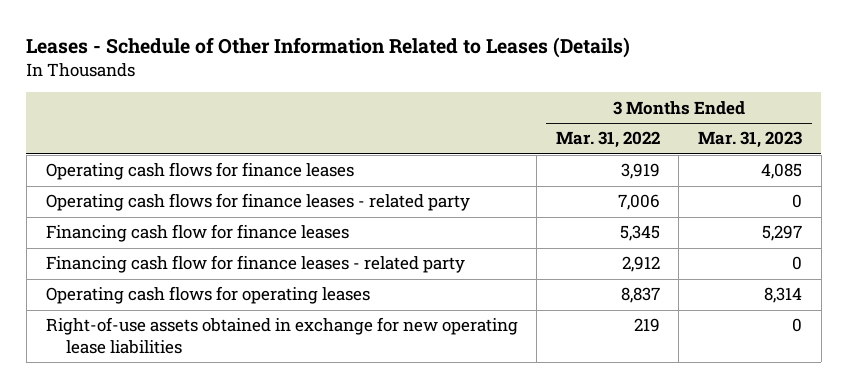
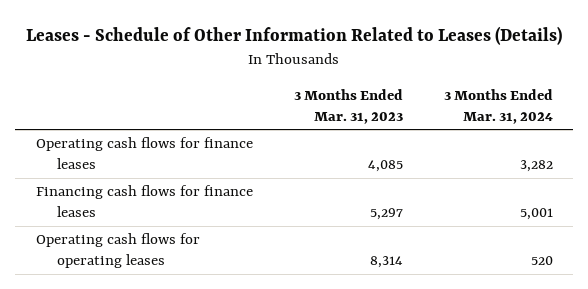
[555,131,660,149] Mar. 31, 2022 -> none
none -> [443,88,553,124] 3 Months Ended Mar. 31, 2024
[45,193,470,212] Operating cash flows for finance leases - related party -> none
[45,255,465,274] Financing cash flow for finance leases - related party -> none
[45,224,349,243] Financing cash flow for finance leases -> [35,185,253,218] Financing cash flows for finance leases
[45,317,518,355] Right-of-use assets obtained in exchange for new operating lease liabilities -> none

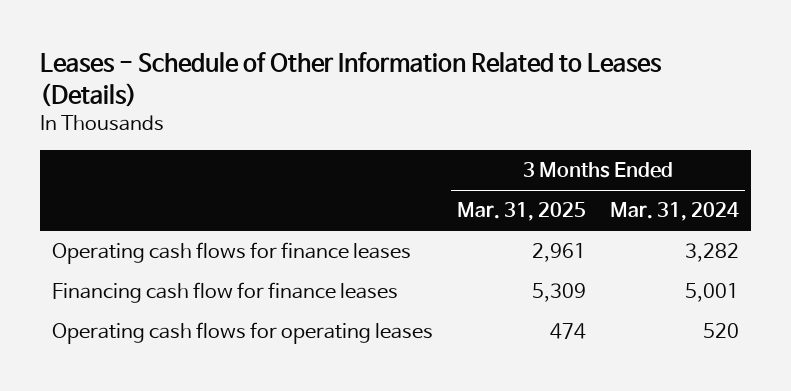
[293,88,403,124] 3 Months Ended Mar. 31, 2023 -> none
none -> [457,202,587,222] Mar. 31, 2025
[35,185,253,218] Financing cash flows for finance leases -> [51,282,398,304] Financing cash flow for finance leases

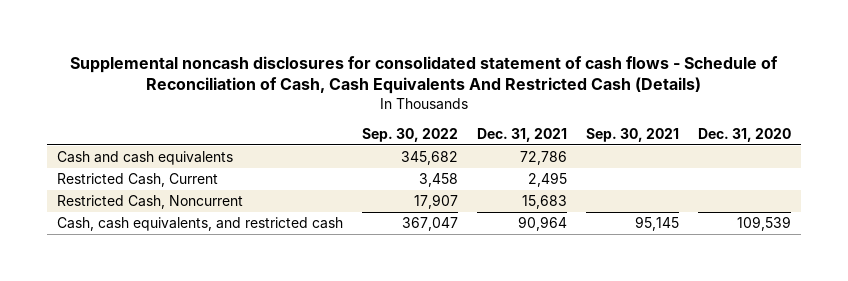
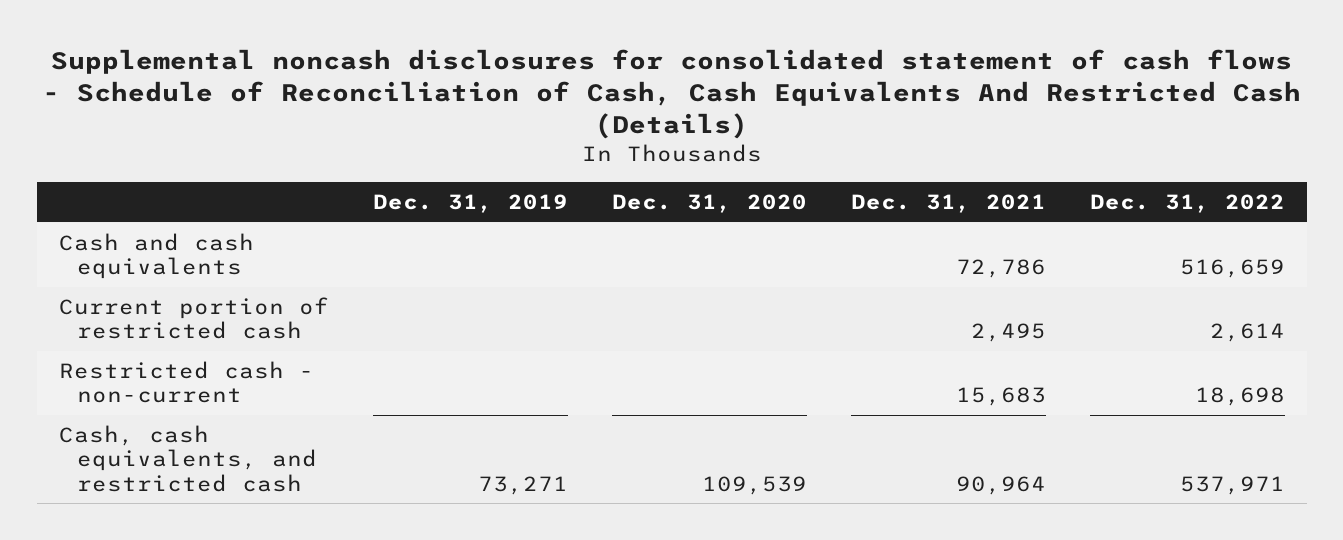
[361,127,458,142] Sep. 30, 2022 -> none
[585,127,679,142] Sep. 30, 2021 -> none
none -> [372,194,568,214] Dec. 31, 2019
none -> [1089,194,1285,214] Dec. 31, 2022
[56,173,218,188] Restricted Cash, Current -> [58,297,329,340] Current portion of restricted cash
[56,195,243,210] Restricted Cash, Noncurrent -> [58,361,314,404] Restricted cash - non-current

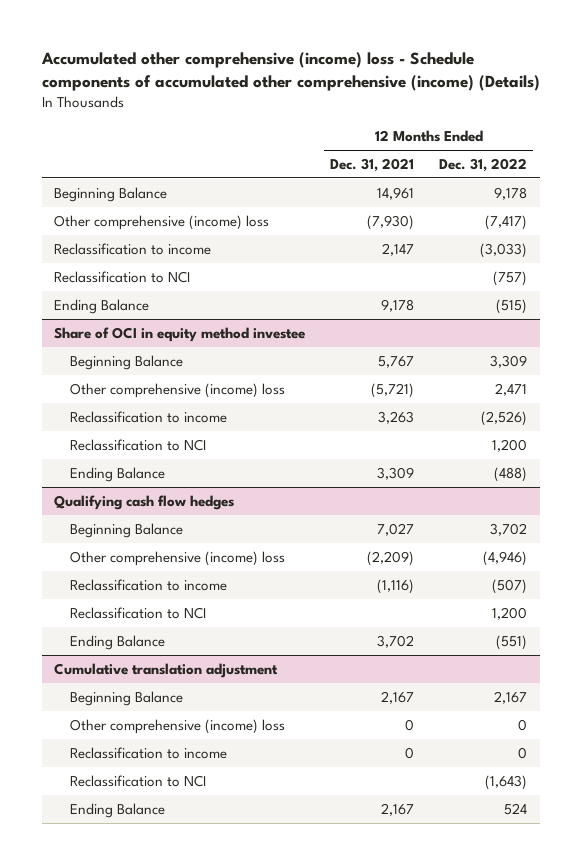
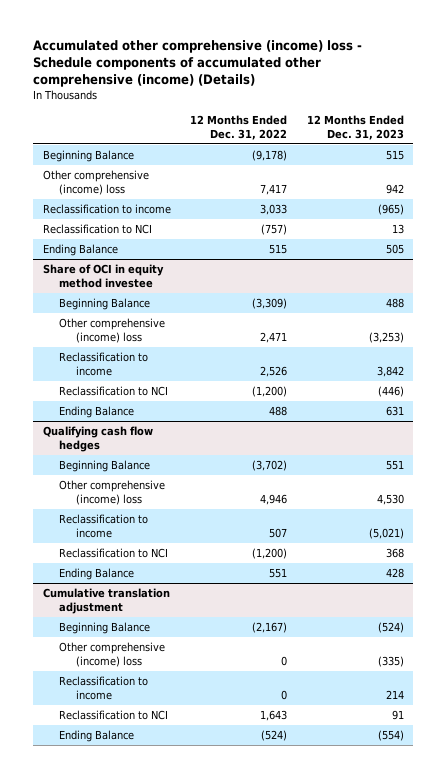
[330,157,415,172] Dec. 31, 2021 -> none
none -> [306,114,404,141] 12 Months Ended Dec. 31, 2023
[494,186,528,200] 9,178 -> [252,149,288,161] (9,178)
[485,214,528,230] (7,417) -> [260,184,288,196] 7,417
[480,242,528,258] (3,033) -> [260,203,288,215] 3,033
[496,298,528,314] (515) -> [269,243,288,254] 515
[490,354,528,368] 3,309 -> [252,297,288,309] (3,309)
[481,410,528,426] (2,526) -> [260,366,288,378] 2,526
[492,438,528,452] 1,200 -> [252,385,288,397] (1,200)
[494,466,528,482] (488) -> [269,405,288,416] 488
[490,522,528,536] 3,702 -> [252,459,288,471] (3,702)
[483,550,528,566] (4,946) -> [260,494,288,506] 4,946
[492,578,528,594] (507) -> [269,528,288,539] 507
[492,606,528,620] 1,200 -> [252,547,288,559] (1,200)
[496,634,528,650] (551) -> [269,567,288,578] 551
[494,690,528,704] 2,167 -> [252,621,288,633] (2,167)
[485,774,528,790] (1,643) -> [260,709,288,721] 1,643
[504,802,528,815] 524 -> [261,729,288,741] (524)

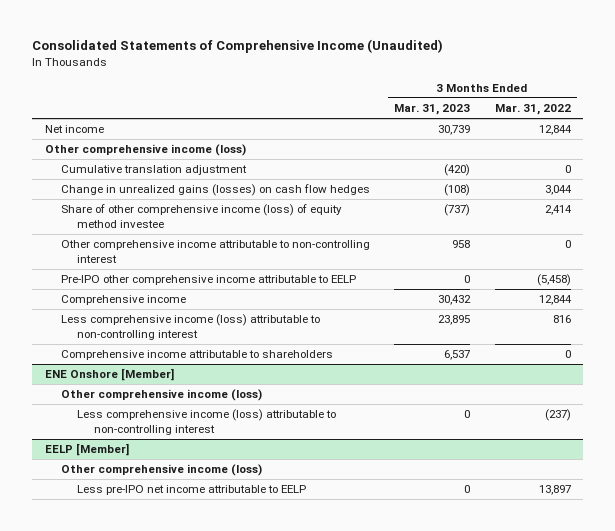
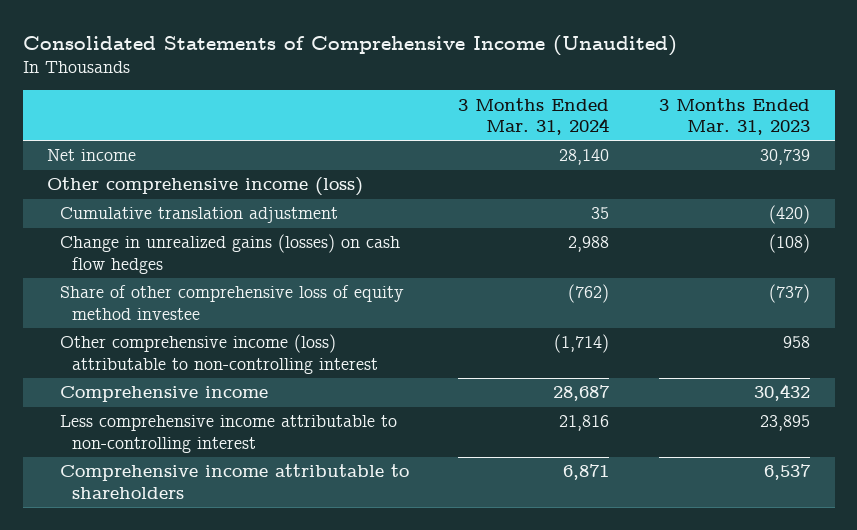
[494,104,571,116] Mar. 31, 2022 -> none
none -> [458,97,610,136] 3 Months Ended Mar. 31, 2024
[61,275,357,286] Pre-IPO other comprehensive income attributable to EELP -> none
[61,204,343,229] Share of other comprehensive income (loss) of equity method investee -> [59,285,404,320] Share of other comprehensive loss of equity method investee
[61,240,371,264] Other comprehensive income attributable to non-controlling interest -> [59,334,379,374] Other comprehensive income (loss) attributable to non-controlling interest
[61,314,321,341] Less comprehensive income (loss) attributable to non-controlling interest -> [59,415,397,453] Less comprehensive income attributable to non-controlling interest
[44,368,174,382] ENE Onshore [Member] -> none
[61,389,263,402] Other comprehensive income (loss) -> none
[77,409,337,436] Less comprehensive income (loss) attributable to non-controlling interest -> none
[44,443,129,457] EELP [Member] -> none
[61,464,263,477] Other comprehensive income (loss) -> none
[77,485,307,496] Less pre-IPO net income attributable to EELP -> none

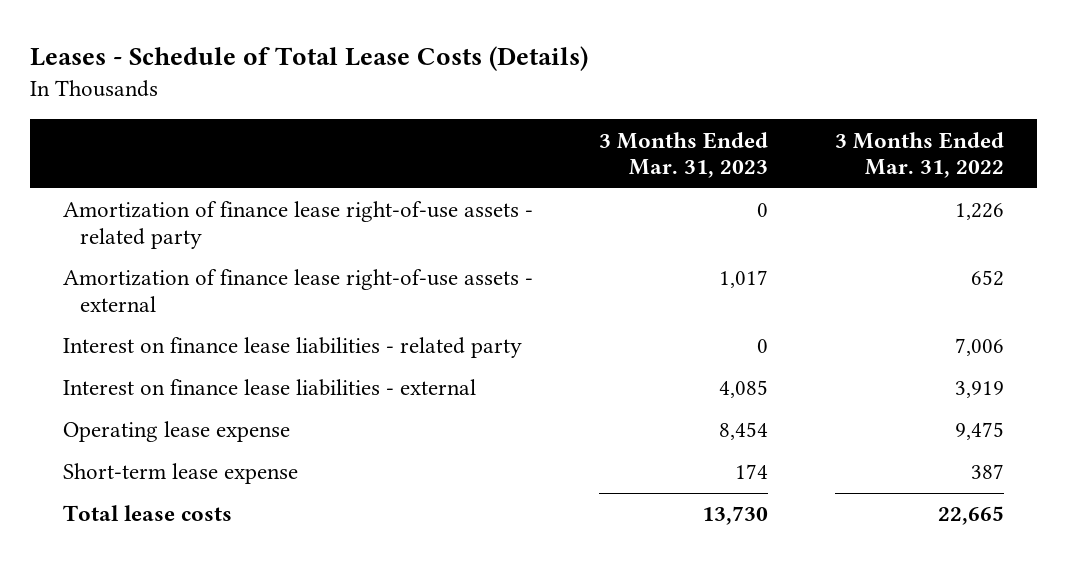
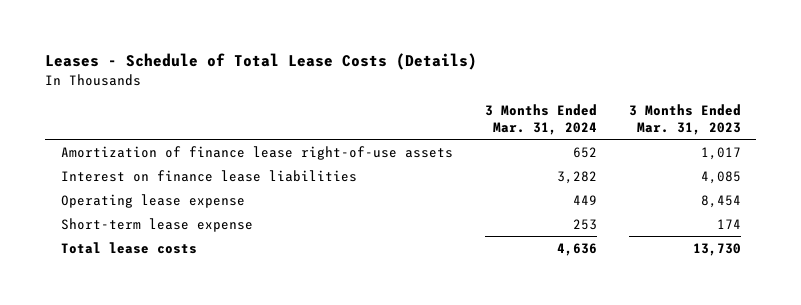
[835,131,1005,179] 3 Months Ended Mar. 31, 2022 -> none
none -> [484,104,597,136] 3 Months Ended Mar. 31, 2024
[62,201,533,249] Amortization of finance lease right-of-use assets - related party -> none
[62,337,522,359] Interest on finance lease liabilities - related party -> none
[62,269,533,312] Amortization of finance lease right-of-use assets - external -> [60,145,453,160] Amortization of finance lease right-of-use assets
[62,379,476,397] Interest on finance lease liabilities - external -> [60,169,357,182] Interest on finance lease liabilities

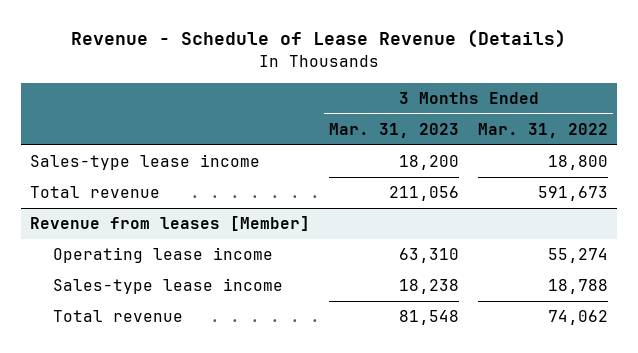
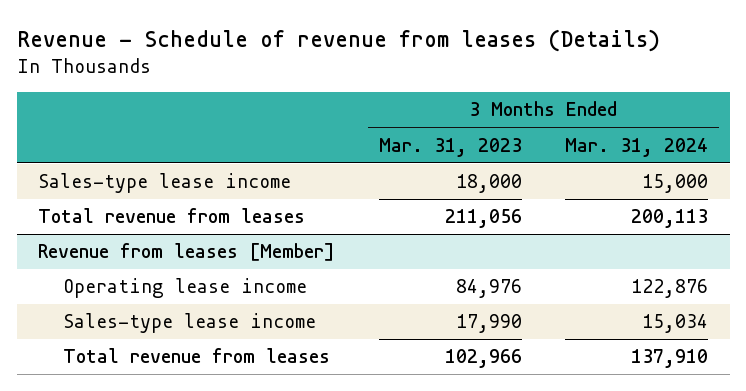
[71,29,567,49] Revenue - Schedule of Lease Revenue (Details) -> [16,28,660,52] Revenue - Schedule of revenue from leases (Details)
[477,122,608,138] Mar. 31, 2022 -> none
none -> [564,137,708,157] Mar. 31, 2024
[399,155,460,171] 18,200 -> [455,174,522,194] 18,000
[30,186,161,199] Total revenue -> [38,208,306,224] Total revenue from leases
[399,248,460,264] 63,310 -> [455,279,522,299] 84,976
[399,279,460,295] 18,238 -> [455,314,522,334] 17,990
[53,310,184,323] Total revenue -> [62,348,330,364] Total revenue from leases
[399,310,460,326] 81,548 -> [444,349,522,369] 102,966

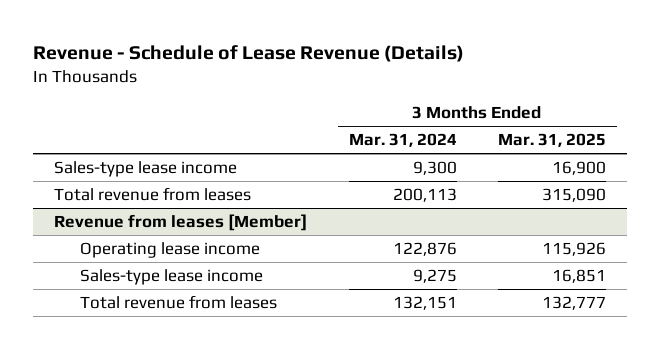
[16,28,660,52] Revenue - Schedule of revenue from leases (Details) -> [32,45,464,63] Revenue - Schedule of Lease Revenue (Details)
[378,137,522,157] Mar. 31, 2023 -> none
none -> [498,133,607,148] Mar. 31, 2025
[641,174,708,194] 15,000 -> [412,161,457,176] 9,300
[641,314,708,334] 15,034 -> [412,269,457,284] 9,275
[630,349,708,369] 137,910 -> [392,296,457,311] 132,151

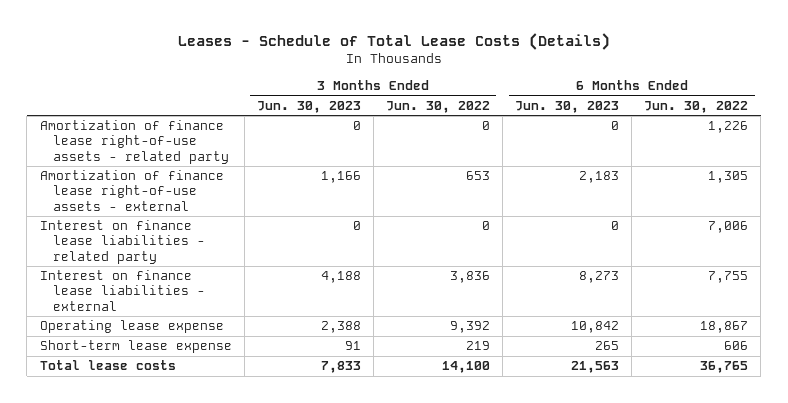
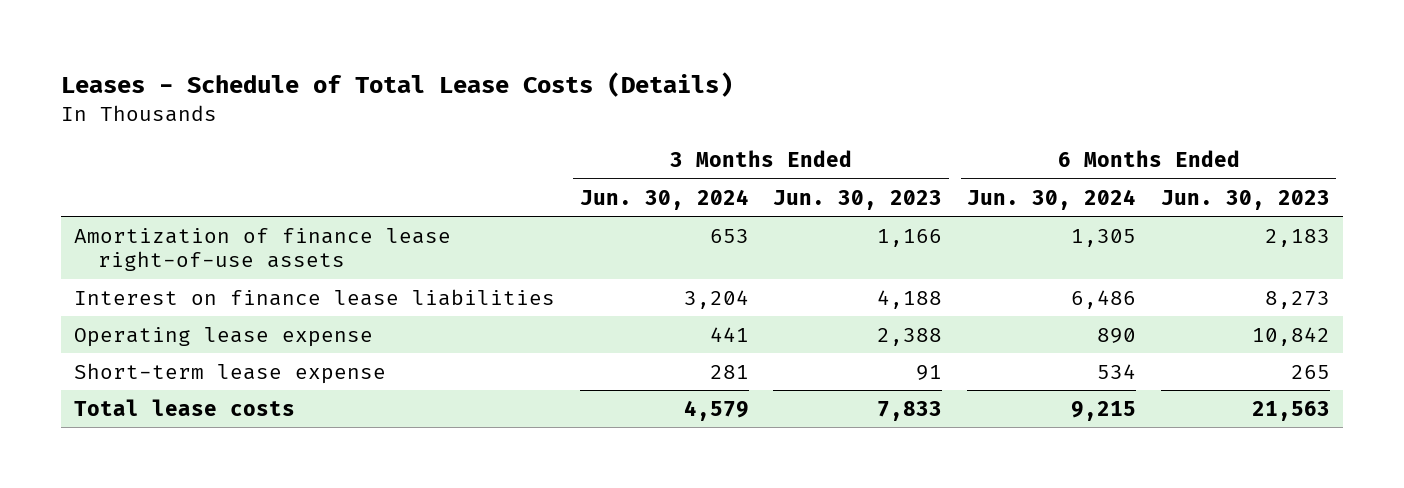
[385,100,490,113] Jun. 30, 2022 -> none
[644,100,749,113] Jun. 30, 2022 -> none
none -> [579,188,749,210] Jun. 30, 2024
none -> [967,188,1137,210] Jun. 30, 2024
[39,120,230,164] Amortization of finance lease right-of-use assets - related party -> none
[39,220,206,264] Interest on finance lease liabilities - related party -> none
[39,170,224,211] Amortization of finance lease right-of-use assets - external -> [73,227,451,272] Amortization of finance lease right-of-use assets
[39,270,206,311] Interest on finance lease liabilities - external -> [73,288,555,306] Interest on finance lease liabilities

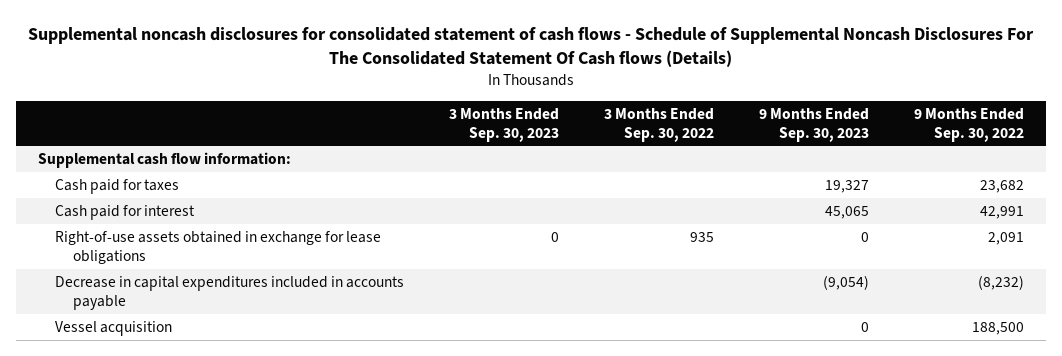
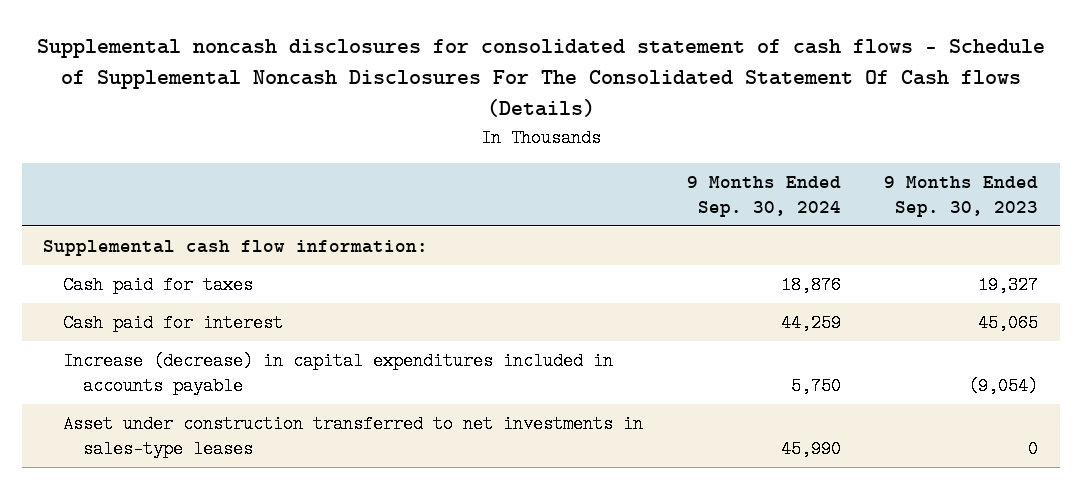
[449,107,560,142] 3 Months Ended Sep. 30, 2023 -> none
[604,107,715,142] 3 Months Ended Sep. 30, 2022 -> none
[913,107,1024,142] 9 Months Ended Sep. 30, 2022 -> none
none -> [686,175,841,217] 9 Months Ended Sep. 30, 2024
[55,230,382,265] Right-of-use assets obtained in exchange for lease obligations -> none
[55,320,173,336] Vessel acquisition -> none
[55,275,405,311] Decrease in capital expenditures included in accounts payable -> [63,351,614,396] Increase (decrease) in capital expenditures included in accounts payable
none -> [63,414,644,459] Asset under construction transferred to net investments in sales-type leases

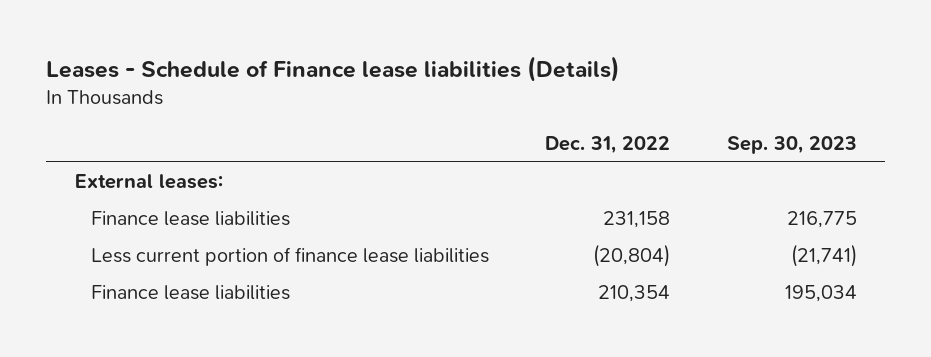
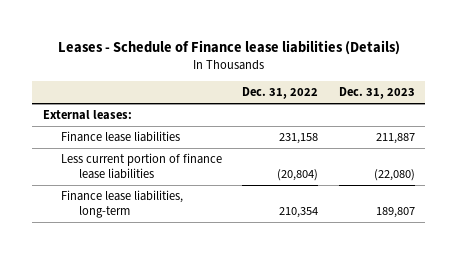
[726,135,857,154] Sep. 30, 2023 -> none
none -> [338,87,415,100] Dec. 31, 2023
[90,285,290,301] Finance lease liabilities -> [60,190,183,219] Finance lease liabilities, long-term

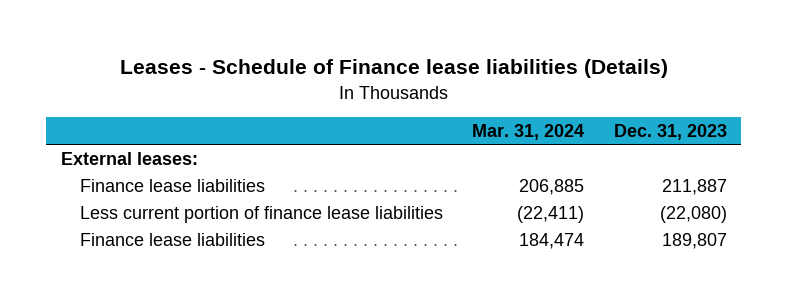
[242,87,319,100] Dec. 31, 2022 -> none
none -> [472,123,585,140] Mar. 31, 2024
[60,190,183,219] Finance lease liabilities, long-term -> [80,232,266,246] Finance lease liabilities

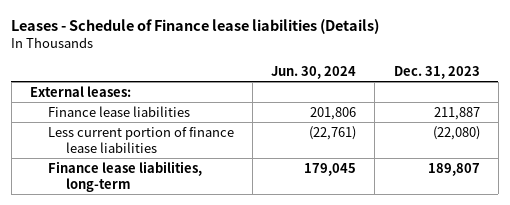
[472,123,585,140] Mar. 31, 2024 -> none
none -> [271,65,357,79] Jun. 30, 2024
[80,232,266,246] Finance lease liabilities -> [48,160,203,192] Finance lease liabilities, long-term

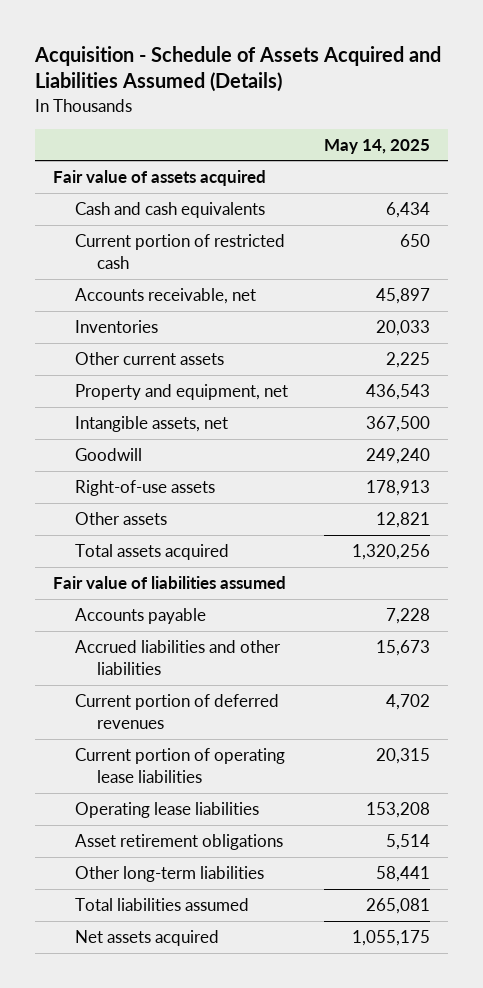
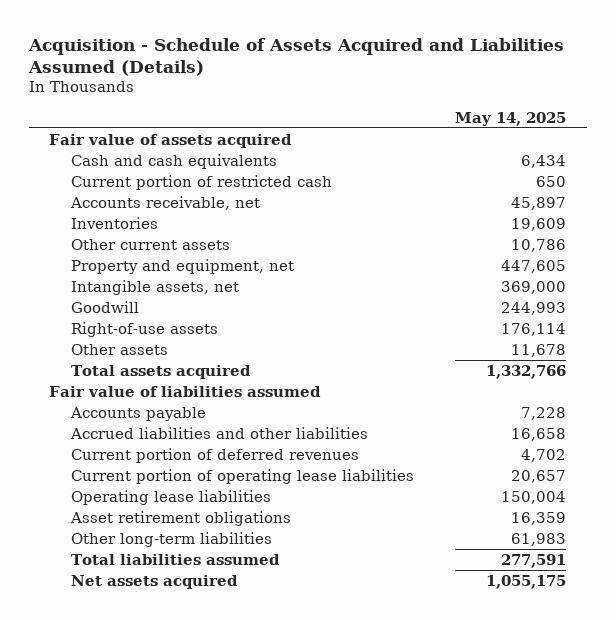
[375,320,430,337] 20,033 -> [511,217,567,231] 19,609
[385,352,430,369] 2,225 -> [511,238,567,252] 10,786
[365,384,430,401] 436,543 -> [501,259,567,273] 447,605
[365,416,430,433] 367,500 -> [501,280,567,294] 369,000
[365,448,430,465] 249,240 -> [501,301,567,315] 244,993
[365,480,430,497] 178,913 -> [501,322,567,336] 176,114
[375,512,430,529] 12,821 -> [511,343,567,357] 11,678
[351,544,430,561] 1,320,256 -> [486,364,567,379] 1,332,766
[375,640,430,657] 15,673 -> [511,427,567,441] 16,658
[375,748,430,765] 20,315 -> [511,469,567,483] 20,657
[365,802,430,819] 153,208 -> [501,490,567,504] 150,004
[385,834,430,851] 5,514 -> [511,511,567,525] 16,359
[375,866,430,883] 58,441 -> [511,532,567,546] 61,983
[365,898,430,915] 265,081 -> [501,553,567,568] 277,591

